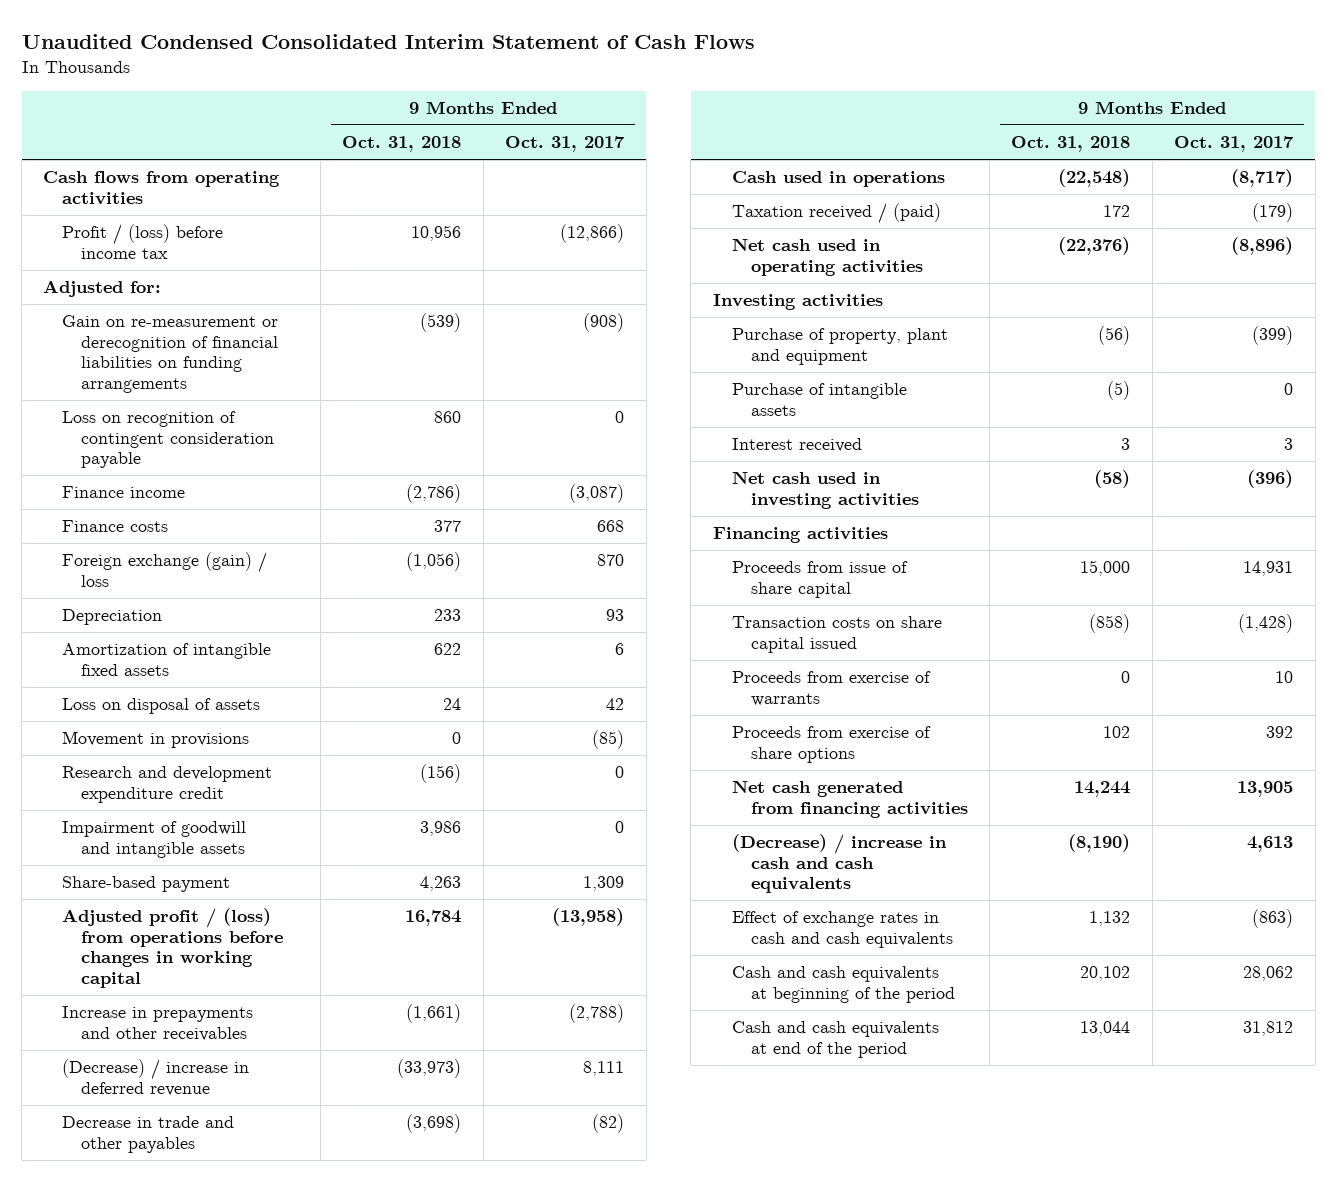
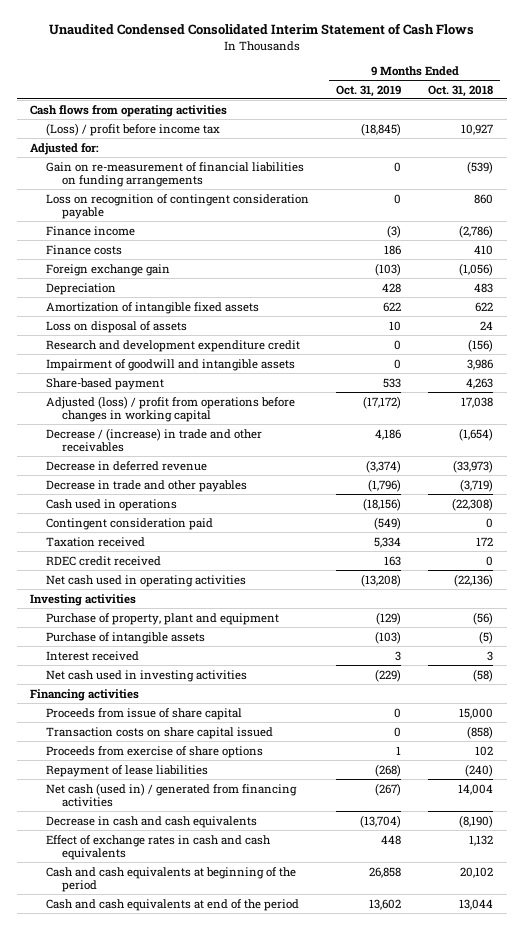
[505,136,626,153] Oct. 31, 2017 -> none
none -> [336,84,402,97] Oct. 31, 2019
[62,224,224,259] Profit / (loss) before income tax -> [46,122,221,136] (Loss) / profit before income tax
[411,225,462,242] 10,956 -> [461,123,494,135] 10,927
[62,315,279,393] Gain on re-measurement or derecognition of financial liabilities on funding arrangements -> [46,161,305,187] Gain on re-measurement of financial liabilities on funding arrangements
[434,520,462,533] 377 -> [474,244,494,255] 410
[62,552,268,587] Foreign exchange (gain) / loss -> [46,263,171,276] Foreign exchange gain
[434,609,462,622] 233 -> [474,282,494,293] 483
[62,731,250,749] Movement in provisions -> none
[62,908,284,988] Adjusted profit / (loss) from operations before changes in working capital -> [46,395,296,422] Adjusted (loss) / profit from operations before changes in working capital
[405,910,462,927] 16,784 -> [461,396,494,408] 17,038
[62,1006,254,1041] Increase in prepayments and other receivables -> [46,427,263,452] Decrease / (increase) in trade and other receivables
[406,1004,462,1024] (1,661) -> [459,427,494,441] (1,654)
[62,1059,250,1096] (Decrease) / increase in deferred revenue -> [46,460,208,471] Decrease in deferred revenue
[406,1114,462,1134] (3,698) -> [460,478,494,492] (3,719)
[1058,169,1131,188] (22,548) -> [452,497,494,511] (22,308)
none -> [46,517,214,530] Contingent consideration paid
[731,203,941,225] Taxation received / (paid) -> [46,536,146,547] Taxation received
none -> [46,555,162,566] RDEC credit received
[1058,237,1131,256] (22,376) -> [454,573,494,587] (22,136)
[731,671,931,706] Proceeds from exercise of warrants -> none
none -> [46,764,209,777] Repayment of lease liabilities
[731,780,968,818] Net cash generated from financing activities -> [46,782,298,807] Net cash (used in) / generated from financing activities
[1074,781,1131,798] 14,244 -> [458,783,494,795] 14,004
[731,834,947,894] (Decrease) / increase in cash and cash equivalents -> [46,815,258,828] Decrease in cash and cash equivalents

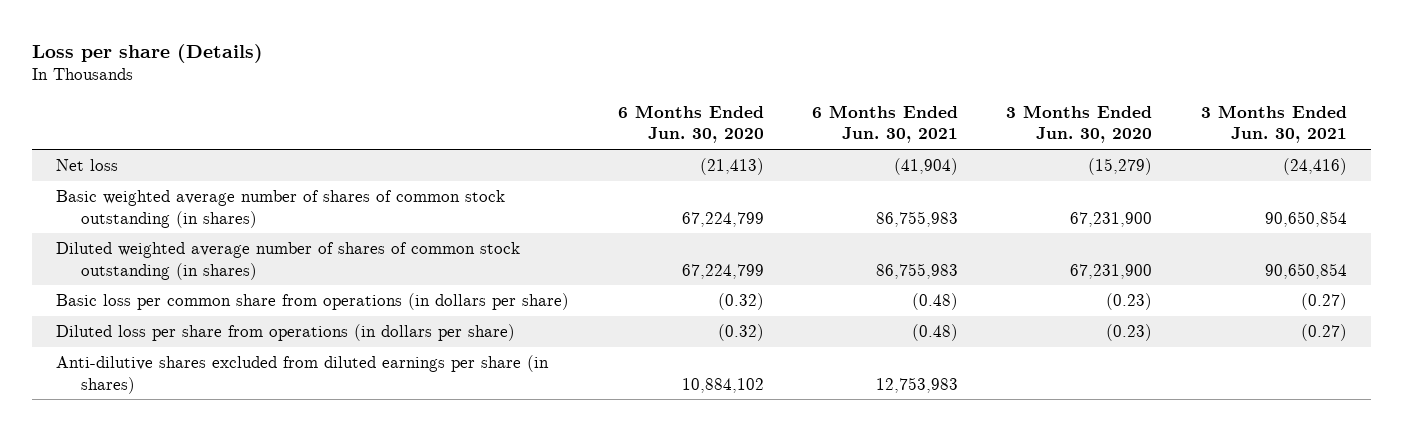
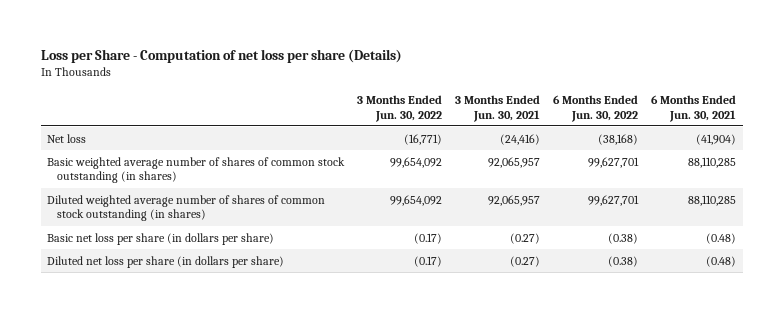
[32,43,264,63] Loss per share (Details) -> [40,48,402,63] Loss per Share - Computation of net loss per share (Details)
[617,104,764,144] 6 Months Ended Jun. 30, 2020 -> none
[1006,104,1153,144] 3 Months Ended Jun. 30, 2020 -> none
none -> [357,94,443,122] 3 Months Ended Jun. 30, 2022
none -> [553,94,639,122] 6 Months Ended Jun. 30, 2022
[56,355,550,394] Anti-dilutive shares excluded from diluted earnings per share (in shares) -> none
[875,210,958,227] 86,755,983 -> [688,156,737,168] 88,110,285
[1264,210,1347,227] 90,650,854 -> [488,156,541,168] 92,065,957
[875,262,958,279] 86,755,983 -> [688,194,737,206] 88,110,285
[1264,262,1347,279] 90,650,854 -> [488,194,541,206] 92,065,957
[56,293,570,311] Basic loss per common share from operations (in dollars per share) -> [47,232,275,245] Basic net loss per share (in dollars per share)
[56,324,516,342] Diluted loss per share from operations (in dollars per share) -> [47,255,285,268] Diluted net loss per share (in dollars per share)

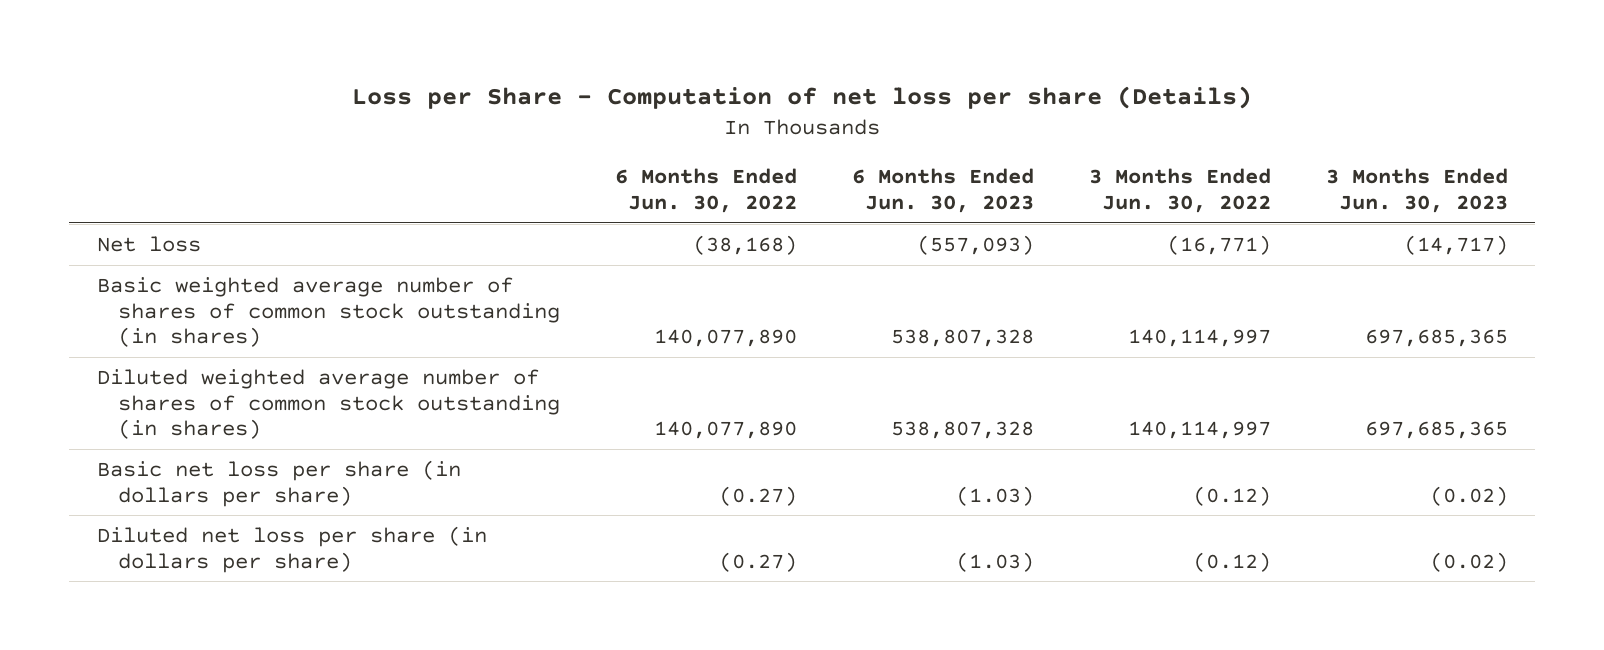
[455,94,541,122] 3 Months Ended Jun. 30, 2021 -> none
[651,94,737,122] 6 Months Ended Jun. 30, 2021 -> none
none -> [851,168,1034,213] 6 Months Ended Jun. 30, 2023
none -> [1325,168,1508,213] 3 Months Ended Jun. 30, 2023
[390,156,443,168] 99,654,092 -> [1127,329,1271,348] 140,114,997
[588,156,640,168] 99,627,701 -> [654,329,798,348] 140,077,890
[390,194,443,206] 99,654,092 -> [1127,421,1271,440] 140,114,997
[588,194,640,206] 99,627,701 -> [654,421,798,440] 140,077,890
[414,232,443,244] (0.17) -> [1192,485,1271,506] (0.12)
[608,232,639,244] (0.38) -> [719,485,798,506] (0.27)
[414,255,443,267] (0.17) -> [1192,551,1271,572] (0.12)
[608,255,639,267] (0.38) -> [719,551,798,572] (0.27)

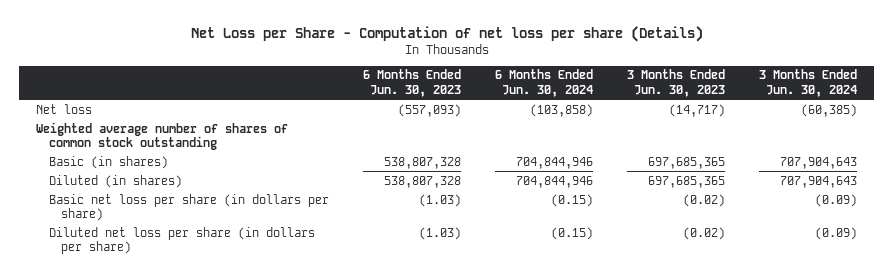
[352,85,1253,109] Loss per Share - Computation of net loss per share (Details) -> [190,25,703,42] Net Loss per Share - Computation of net loss per share (Details)
[615,168,798,213] 6 Months Ended Jun. 30, 2022 -> none
[1088,168,1271,213] 3 Months Ended Jun. 30, 2022 -> none
none -> [494,69,593,97] 6 Months Ended Jun. 30, 2024
none -> [758,69,857,97] 3 Months Ended Jun. 30, 2024
none -> [36,121,289,151] Weighted average number of shares of common stock outstanding
[96,276,561,348] Basic weighted average number of shares of common stock outstanding (in shares) -> [48,155,168,169] Basic (in shares)
[96,368,561,440] Diluted weighted average number of shares of common stock outstanding (in shares) -> [48,174,182,188] Diluted (in shares)

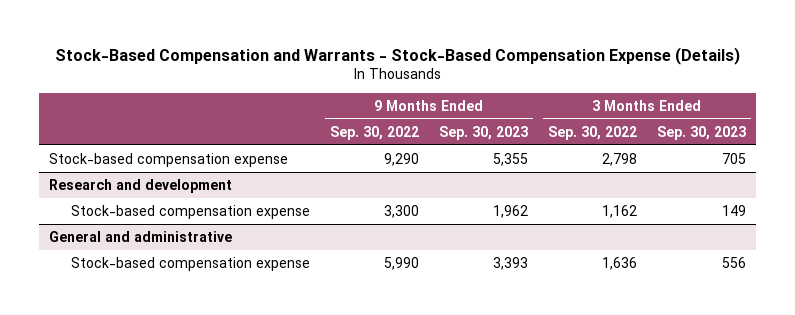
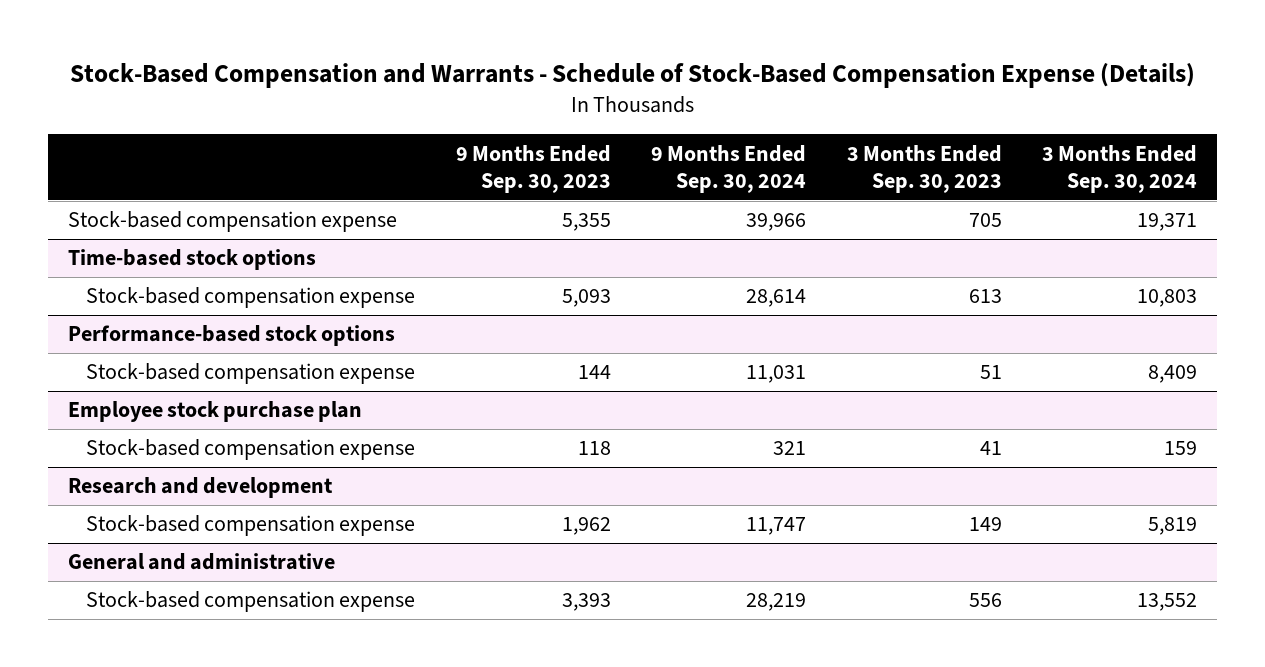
[54,46,740,65] Stock-Based Compensation and Warrants - Stock-Based Compensation Expense (Details) -> [69,63,1195,89] Stock-Based Compensation and Warrants - Schedule of Stock-Based Compensation Expense (Details)
[329,125,419,140] Sep. 30, 2022 -> none
[547,125,637,140] Sep. 30, 2022 -> none
none -> [651,144,807,193] 9 Months Ended Sep. 30, 2024
none -> [1042,144,1198,193] 3 Months Ended Sep. 30, 2024
none -> [68,249,317,271] Time-based stock options
none -> [85,287,415,309] Stock-based compensation expense
none -> [68,325,396,347] Performance-based stock options
none -> [85,363,415,385] Stock-based compensation expense
none -> [68,401,363,423] Employee stock purchase plan
none -> [85,439,415,461] Stock-based compensation expense

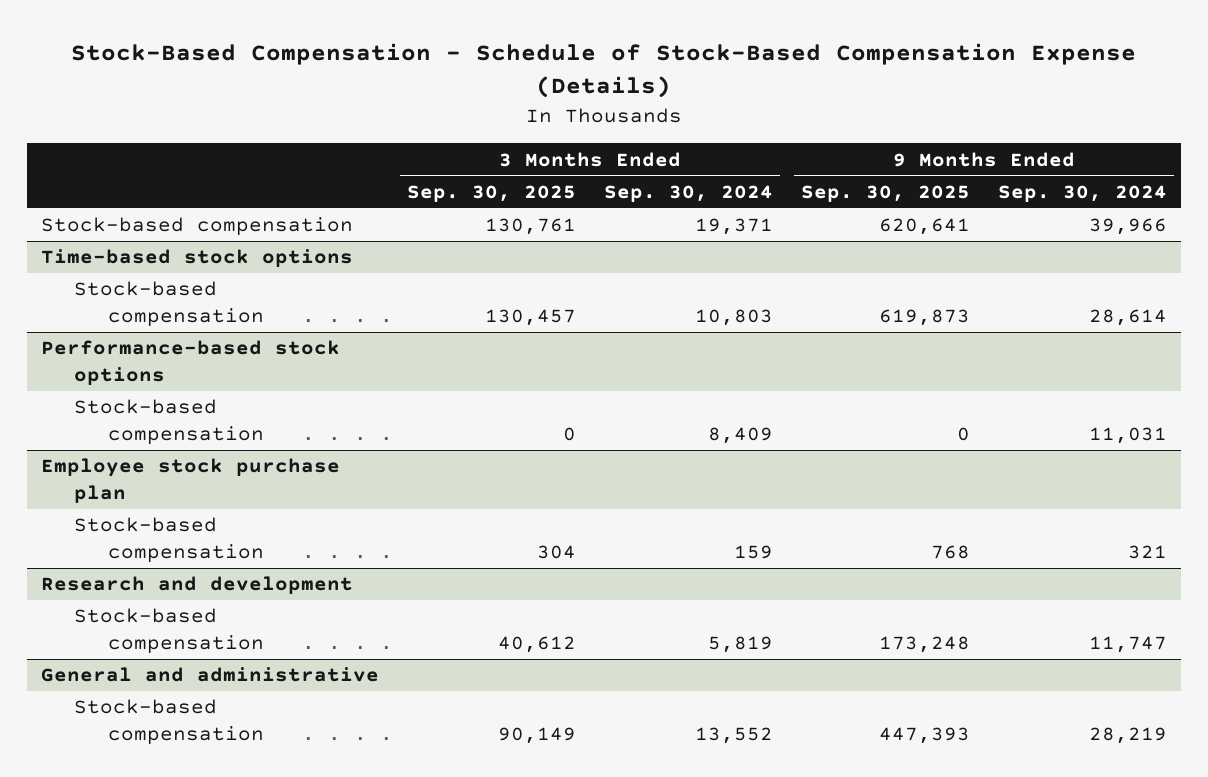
[69,63,1195,89] Stock-Based Compensation and Warrants - Schedule of Stock-Based Compensation Expense (Details) -> [71,43,1137,99] Stock-Based Compensation - Schedule of Stock-Based Compensation Expense (Details)
[455,144,611,193] 9 Months Ended Sep. 30, 2023 -> none
[846,144,1002,193] 3 Months Ended Sep. 30, 2023 -> none
none -> [407,184,577,202] Sep. 30, 2025
none -> [800,184,970,202] Sep. 30, 2025
[68,211,398,233] Stock-based compensation expense -> [41,217,354,237] Stock-based compensation
[85,287,415,309] Stock-based compensation expense -> [74,281,264,328] Stock-based compensation
[85,363,415,385] Stock-based compensation expense -> [74,399,264,446] Stock-based compensation
[85,439,415,461] Stock-based compensation expense -> [74,517,264,564] Stock-based compensation
[85,515,415,537] Stock-based compensation expense -> [74,608,264,655] Stock-based compensation
[85,591,415,613] Stock-based compensation expense -> [74,699,264,746] Stock-based compensation

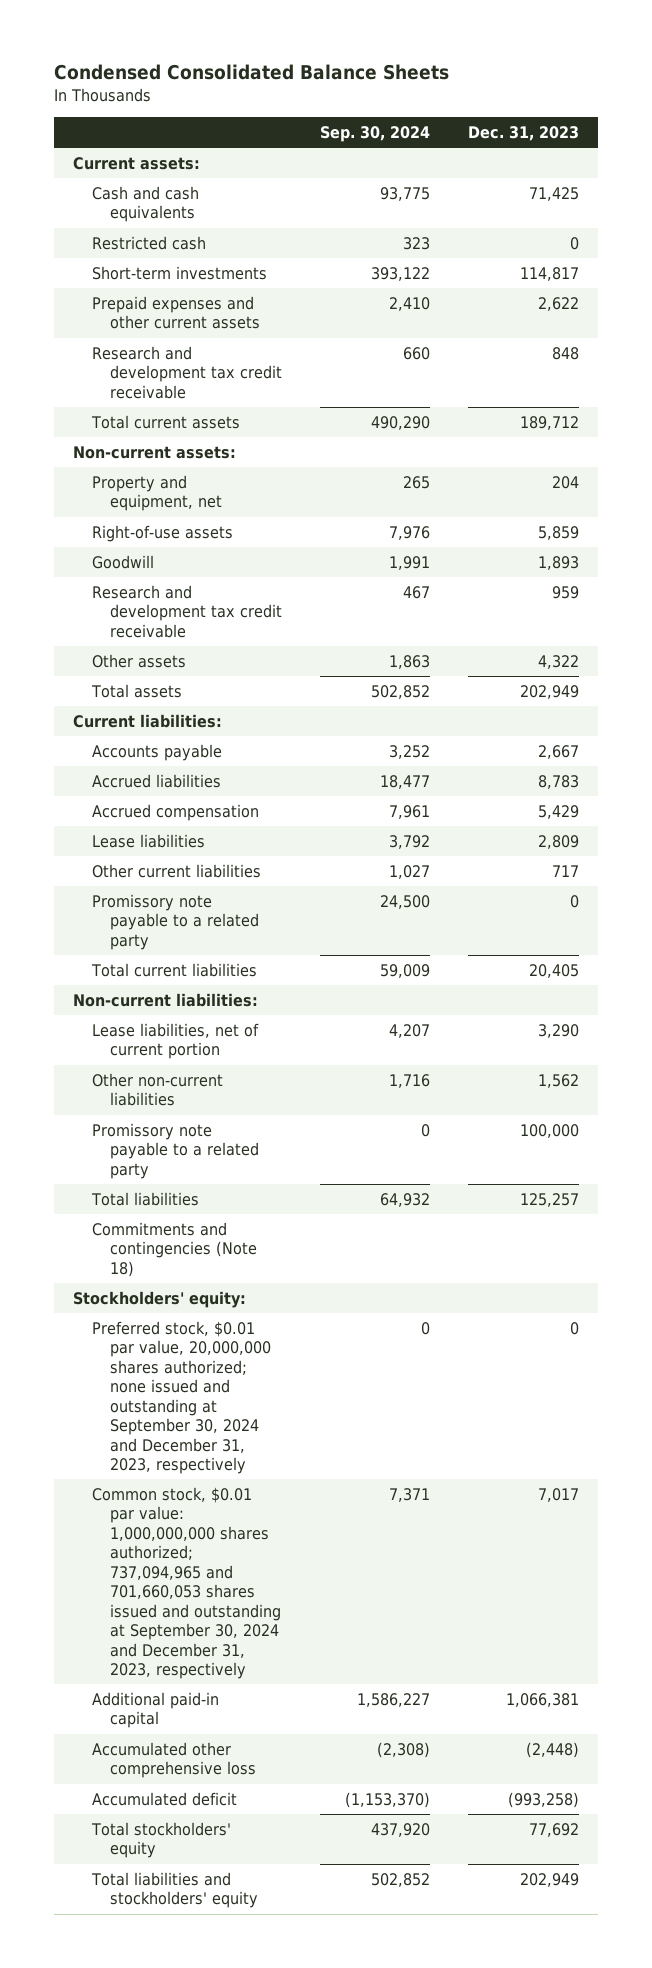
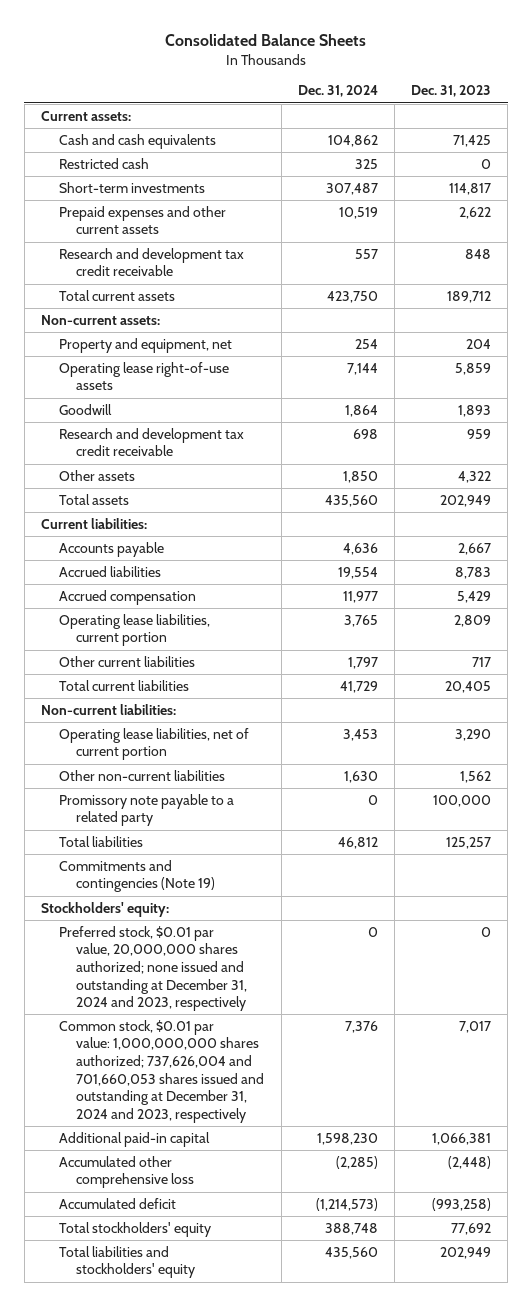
[54,64,450,81] Condensed Consolidated Balance Sheets -> [165,33,367,46] Consolidated Balance Sheets
[319,126,430,143] Sep. 30, 2024 -> none
none -> [297,85,378,98] Dec. 31, 2024
[91,524,233,542] Right-of-use assets -> [58,361,229,391] Operating lease right-of-use assets
[91,833,205,848] Lease liabilities -> [58,613,210,647] Operating lease liabilities, current portion
[91,893,260,950] Promissory note payable to a related party -> none
[91,1022,259,1060] Lease liabilities, net of current portion -> [58,727,249,761] Operating lease liabilities, net of current portion
[91,1221,258,1277] Commitments and contingencies (Note 18) -> [58,859,216,893] Commitments and contingencies (Note 19)
[91,1320,272,1475] Preferred stock, $0.01 par value, 20,000,000 shares authorized; none issued and outstanding at September 30, 2024 and December 31, 2023, respectively -> [58,925,248,1012] Preferred stock, $0.01 par value, 20,000,000 shares authorized; none issued and outstanding at December 31, 2024 and 2023, respectively
[91,1486,282,1680] Common stock, $0.01 par value: 1,000,000,000 shares authorized; 737,094,965 and 701,660,053 shares issued and outstanding at September 30, 2024 and December 31, 2023, respectively -> [58,1019,265,1123] Common stock, $0.01 par value: 1,000,000,000 shares authorized; 737,626,004 and 701,660,053 shares issued and outstanding at December 31, 2024 and 2023, respectively

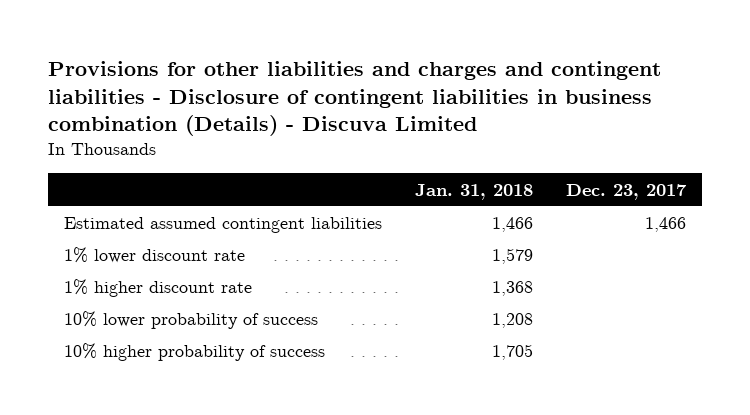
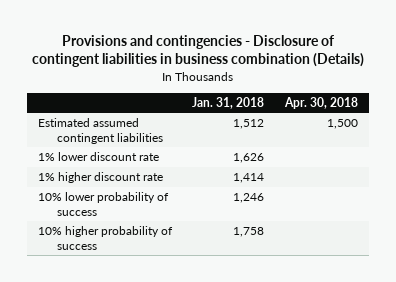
[48,60,662,137] Provisions for other liabilities and charges and contingent liabilities - Disclosure of contingent liabilities in business combination (Details) - Discuva Limited -> [31,34,364,68] Provisions and contingencies - Disclosure of contingent liabilities in business combination (Details)
[565,183,687,200] Dec. 23, 2017 -> none
none -> [284,96,359,109] Apr. 30, 2018
[491,217,533,233] 1,466 -> [233,119,265,130] 1,512
[491,248,533,265] 1,579 -> [233,153,265,164] 1,626
[491,281,533,297] 1,368 -> [233,173,265,184] 1,414
[491,313,533,329] 1,208 -> [233,193,265,204] 1,246
[491,344,533,361] 1,705 -> [233,227,265,238] 1,758

